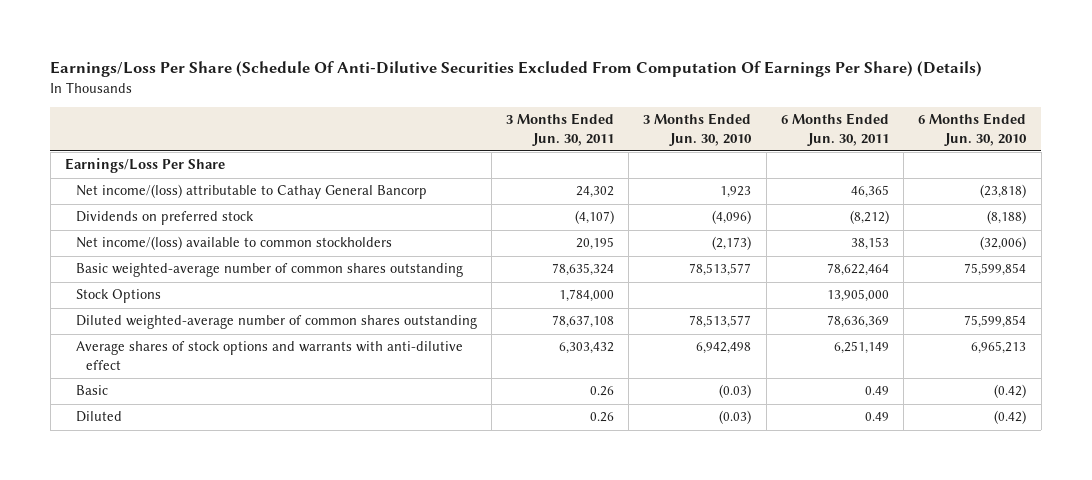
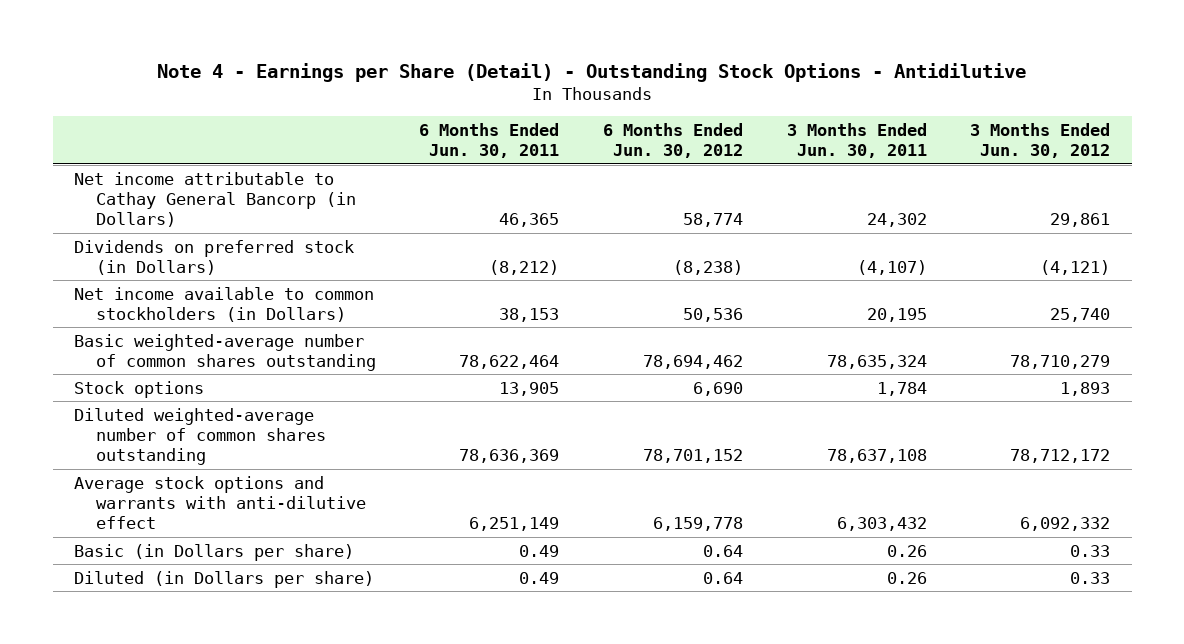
[50,60,983,77] Earnings/Loss Per Share (Schedule Of Anti-Dilutive Securities Excluded From Computation Of Earnings Per Share) (Details) -> [157,62,1027,82] Note 4 - Earnings per Share (Detail) - Outstanding Stock Options - Antidilutive
[643,113,753,146] 3 Months Ended Jun. 30, 2010 -> none
[918,113,1028,146] 6 Months Ended Jun. 30, 2010 -> none
none -> [602,122,743,158] 6 Months Ended Jun. 30, 2012
none -> [970,122,1111,158] 3 Months Ended Jun. 30, 2012
[65,158,226,174] Earnings/Loss Per Share -> none
[75,184,427,200] Net income/(loss) attributable to Cathay General Bancorp -> [74,171,356,227] Net income attributable to Cathay General Bancorp (in Dollars)
[75,211,254,226] Dividends on preferred stock -> [74,239,355,275] Dividends on preferred stock (in Dollars)
[75,236,392,251] Net income/(loss) available to common stockholders -> [74,286,375,322] Net income available to common stockholders (in Dollars)
[75,289,161,304] Stock Options -> [74,380,205,398] Stock options
[559,289,615,303] 1,784,000 -> [876,381,927,396] 1,784
[826,289,889,303] 13,905,000 -> [499,381,560,396] 13,905
[75,341,463,370] Average shares of stock options and warrants with anti-dilutive effect -> [74,475,366,529] Average stock options and warrants with anti-dilutive effect
[75,385,108,396] Basic -> [74,543,355,561] Basic (in Dollars per share)
[75,411,122,423] Diluted -> [74,570,375,588] Diluted (in Dollars per share)

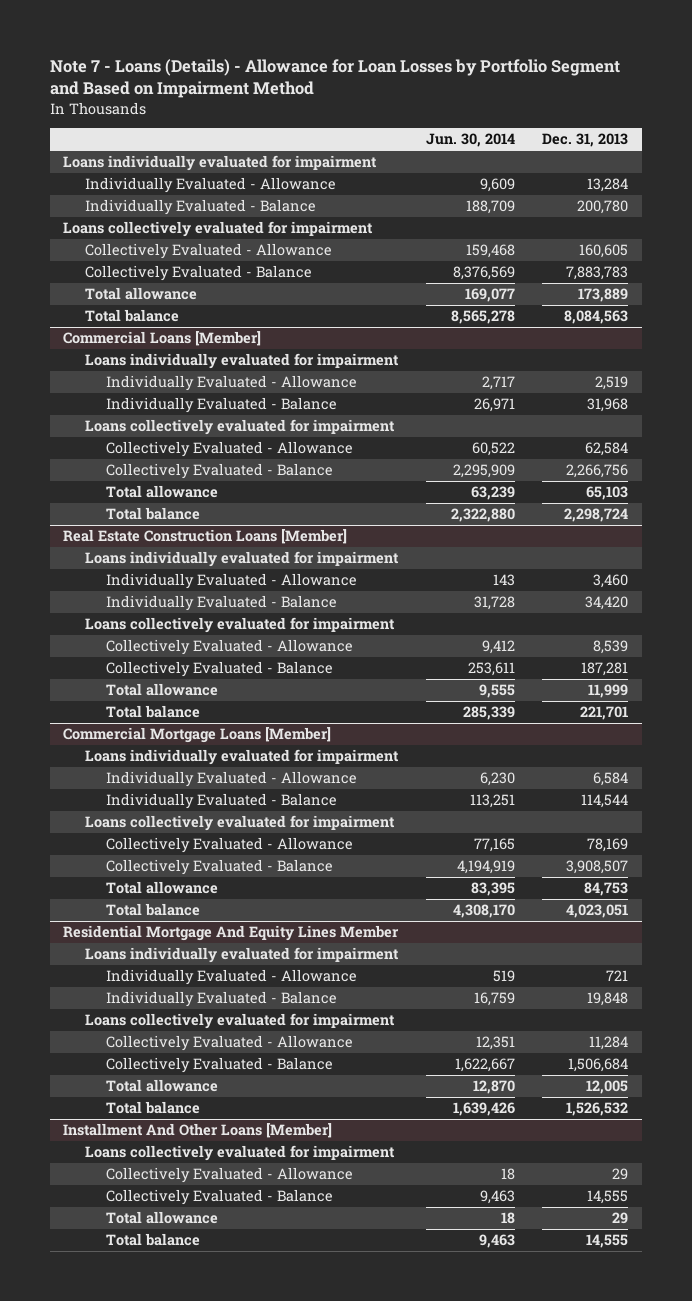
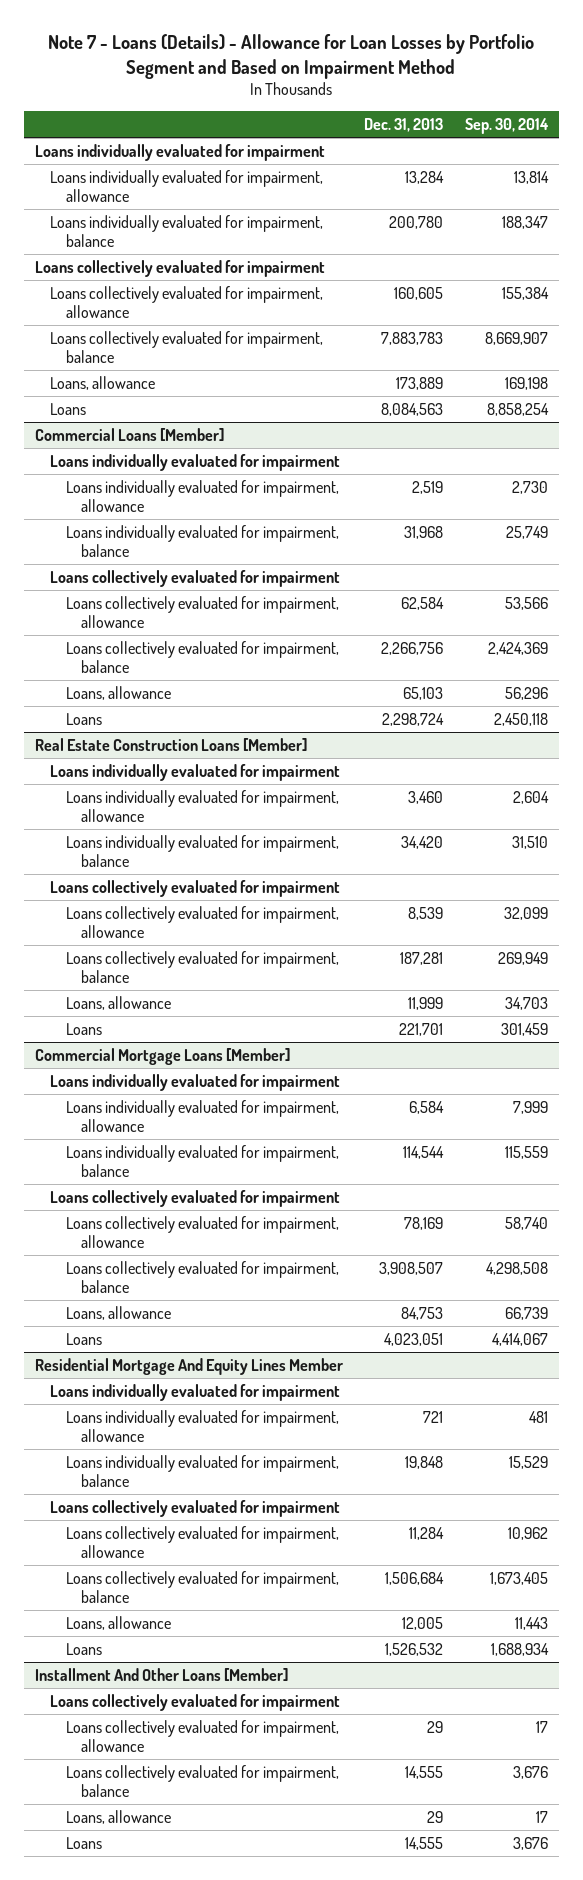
[425,133,515,148] Jun. 30, 2014 -> none
none -> [465,118,550,135] Sep. 30, 2014
[84,177,336,194] Individually Evaluated - Allowance -> [50,169,324,202] Loans individually evaluated for impairment, allowance
[84,199,316,216] Individually Evaluated - Balance -> [50,214,324,247] Loans individually evaluated for impairment, balance
[84,243,332,260] Collectively Evaluated - Allowance -> [50,285,324,318] Loans collectively evaluated for impairment, allowance
[84,265,312,282] Collectively Evaluated - Balance -> [50,330,324,363] Loans collectively evaluated for impairment, balance
[84,287,197,301] Total allowance -> [50,375,156,390] Loans, allowance
[84,309,179,323] Total balance -> [50,402,87,415] Loans
[106,375,358,392] Individually Evaluated - Allowance -> [65,479,339,512] Loans individually evaluated for impairment, allowance
[106,397,338,414] Individually Evaluated - Balance -> [65,524,339,557] Loans individually evaluated for impairment, balance
[106,441,354,458] Collectively Evaluated - Allowance -> [65,595,339,628] Loans collectively evaluated for impairment, allowance
[106,463,334,480] Collectively Evaluated - Balance -> [65,640,339,673] Loans collectively evaluated for impairment, balance
[106,485,219,499] Total allowance -> [65,685,171,700] Loans, allowance
[106,507,201,521] Total balance -> [65,712,102,725] Loans
[106,573,358,590] Individually Evaluated - Allowance -> [65,789,339,822] Loans individually evaluated for impairment, allowance
[106,595,338,612] Individually Evaluated - Balance -> [65,834,339,867] Loans individually evaluated for impairment, balance
[106,639,354,656] Collectively Evaluated - Allowance -> [65,905,339,938] Loans collectively evaluated for impairment, allowance
[106,661,334,678] Collectively Evaluated - Balance -> [65,950,339,983] Loans collectively evaluated for impairment, balance
[106,683,219,697] Total allowance -> [65,995,171,1010] Loans, allowance
[106,705,201,719] Total balance -> [65,1022,102,1035] Loans
[106,771,358,788] Individually Evaluated - Allowance -> [65,1099,339,1132] Loans individually evaluated for impairment, allowance
[106,793,338,810] Individually Evaluated - Balance -> [65,1144,339,1177] Loans individually evaluated for impairment, balance
[106,837,354,854] Collectively Evaluated - Allowance -> [65,1215,339,1248] Loans collectively evaluated for impairment, allowance
[106,859,334,876] Collectively Evaluated - Balance -> [65,1260,339,1293] Loans collectively evaluated for impairment, balance
[106,881,219,895] Total allowance -> [65,1305,171,1320] Loans, allowance
[106,903,201,917] Total balance -> [65,1332,102,1345] Loans
[106,969,358,986] Individually Evaluated - Allowance -> [65,1409,339,1442] Loans individually evaluated for impairment, allowance
[106,991,338,1008] Individually Evaluated - Balance -> [65,1454,339,1487] Loans individually evaluated for impairment, balance
[106,1035,354,1052] Collectively Evaluated - Allowance -> [65,1525,339,1558] Loans collectively evaluated for impairment, allowance
[106,1057,334,1074] Collectively Evaluated - Balance -> [65,1570,339,1603] Loans collectively evaluated for impairment, balance
[106,1079,219,1093] Total allowance -> [65,1615,171,1630] Loans, allowance
[106,1101,201,1115] Total balance -> [65,1642,102,1655] Loans
[106,1167,354,1184] Collectively Evaluated - Allowance -> [65,1719,339,1752] Loans collectively evaluated for impairment, allowance
[106,1189,334,1206] Collectively Evaluated - Balance -> [65,1764,339,1797] Loans collectively evaluated for impairment, balance
[106,1211,219,1225] Total allowance -> [65,1809,171,1824] Loans, allowance
[106,1233,201,1247] Total balance -> [65,1836,102,1849] Loans

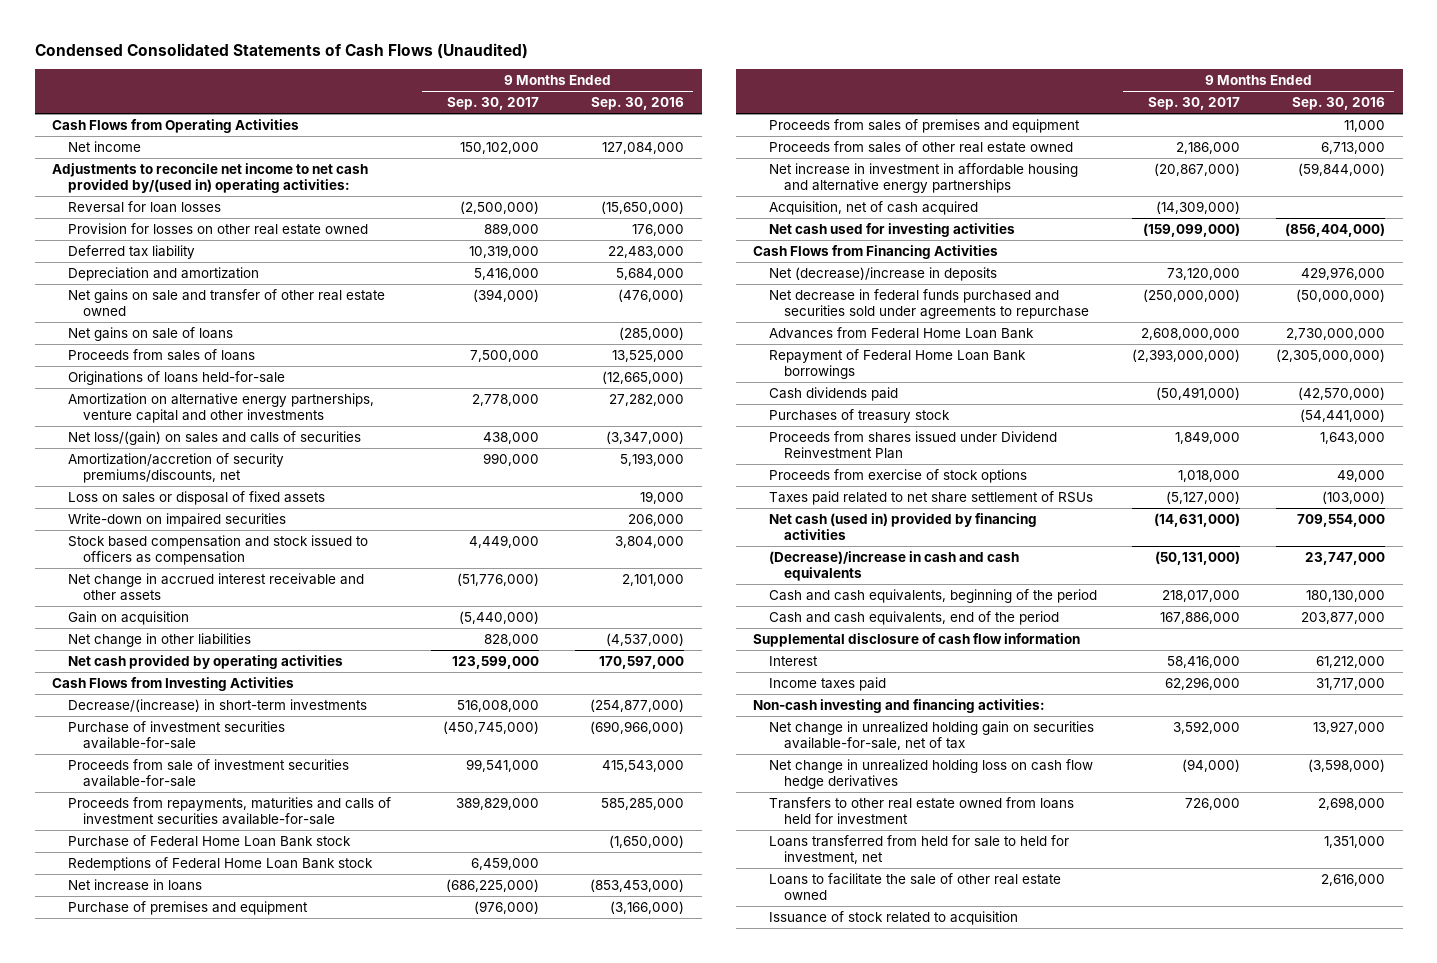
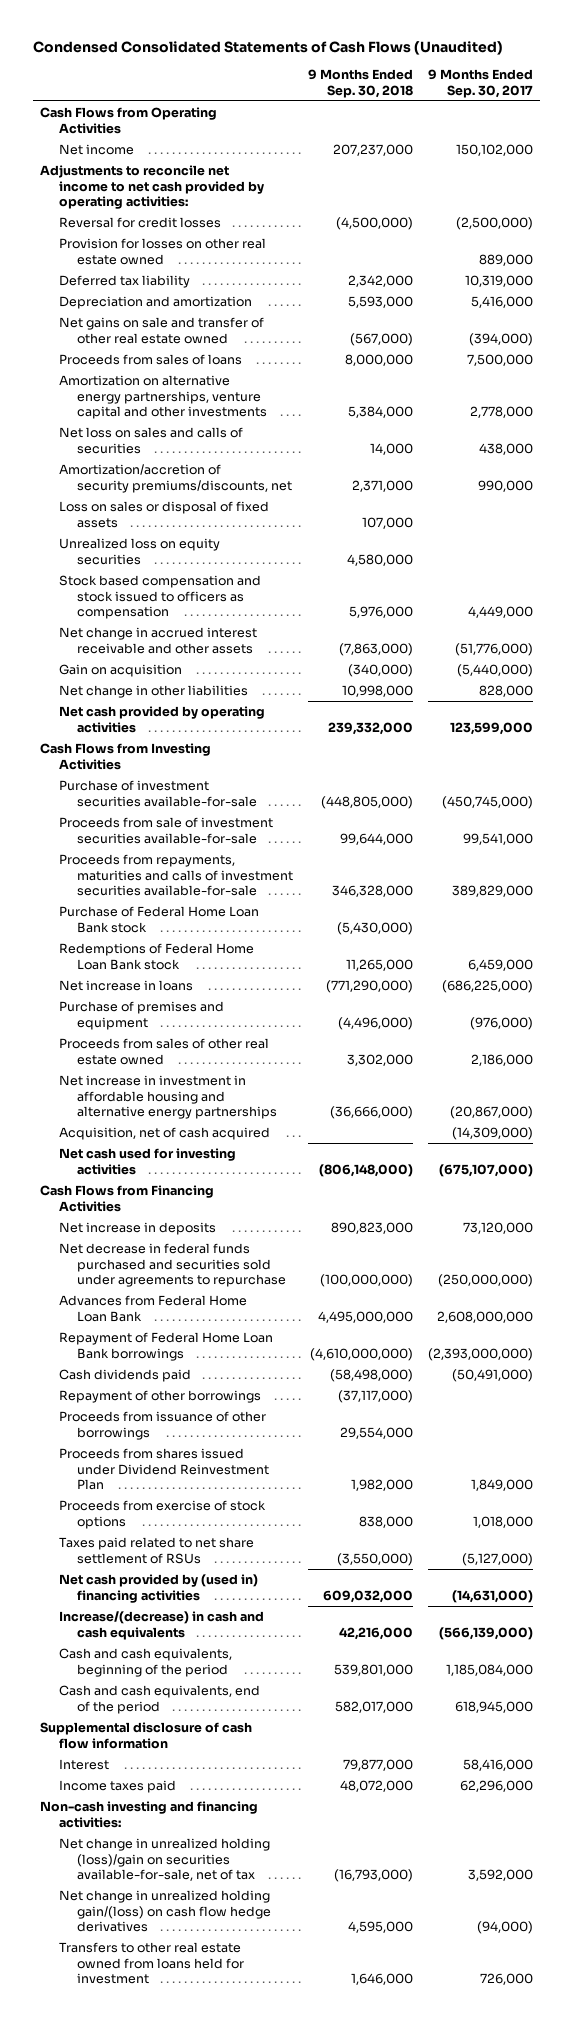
[590,97,684,111] Sep. 30, 2016 -> none
none -> [308,69,414,98] 9 Months Ended Sep. 30, 2018
[52,163,369,194] Adjustments to reconcile net income to net cash provided by/(used in) operating activities: -> [39,164,264,210] Adjustments to reconcile net income to net cash provided by operating activities:
[67,201,221,214] Reversal for loan losses -> [58,216,221,228] Reversal for credit losses
[67,327,233,342] Net gains on sale of loans -> none
[67,371,285,386] Originations of loans held-for-sale -> none
[67,431,361,446] Net loss/(gain) on sales and calls of securities -> [58,426,243,454] Net loss on sales and calls of securities
[67,513,286,528] Write-down on impaired securities -> none
none -> [58,537,220,565] Unrealized loss on equity securities
[67,699,367,713] Decrease/(increase) in short-term investments -> none
[768,119,1080,134] Proceeds from sales of premises and equipment -> none
[1143,223,1241,238] (159,099,000) -> [438,1163,533,1177] (675,107,000)
[768,267,997,282] Net (decrease)/increase in deposits -> [58,1221,216,1235] Net increase in deposits
[768,409,950,424] Purchases of treasury stock -> none
none -> [58,1389,261,1403] Repayment of other borrowings
none -> [58,1410,266,1440] Proceeds from issuance of other borrowings
[768,513,1037,541] Net cash (used in) provided by financing activities -> [58,1573,258,1603] Net cash provided by (used in) financing activities
[768,551,1019,582] (Decrease)/increase in cash and cash equivalents -> [58,1610,264,1640] Increase/(decrease) in cash and cash equivalents
[1155,551,1241,566] (50,131,000) -> [438,1626,533,1640] (566,139,000)
[1162,590,1241,603] 218,017,000 -> [445,1663,533,1676] 1,185,084,000
[1160,612,1241,625] 167,886,000 -> [454,1700,533,1713] 618,945,000
[768,721,1094,751] Net change in unrealized holding gain on securities available-for-sale, net of tax -> [58,1837,270,1882] Net change in unrealized holding (loss)/gain on securities available-for-sale, net of tax
[768,759,1093,790] Net change in unrealized holding loss on cash flow hedge derivatives -> [58,1889,272,1933] Net change in unrealized holding gain/(loss) on cash flow hedge derivatives
[768,835,1069,865] Loans transferred from held for sale to held for investment, net -> none
[768,873,1061,901] Loans to facilitate the sale of other real estate owned -> none
[768,911,1018,926] Issuance of stock related to acquisition -> none

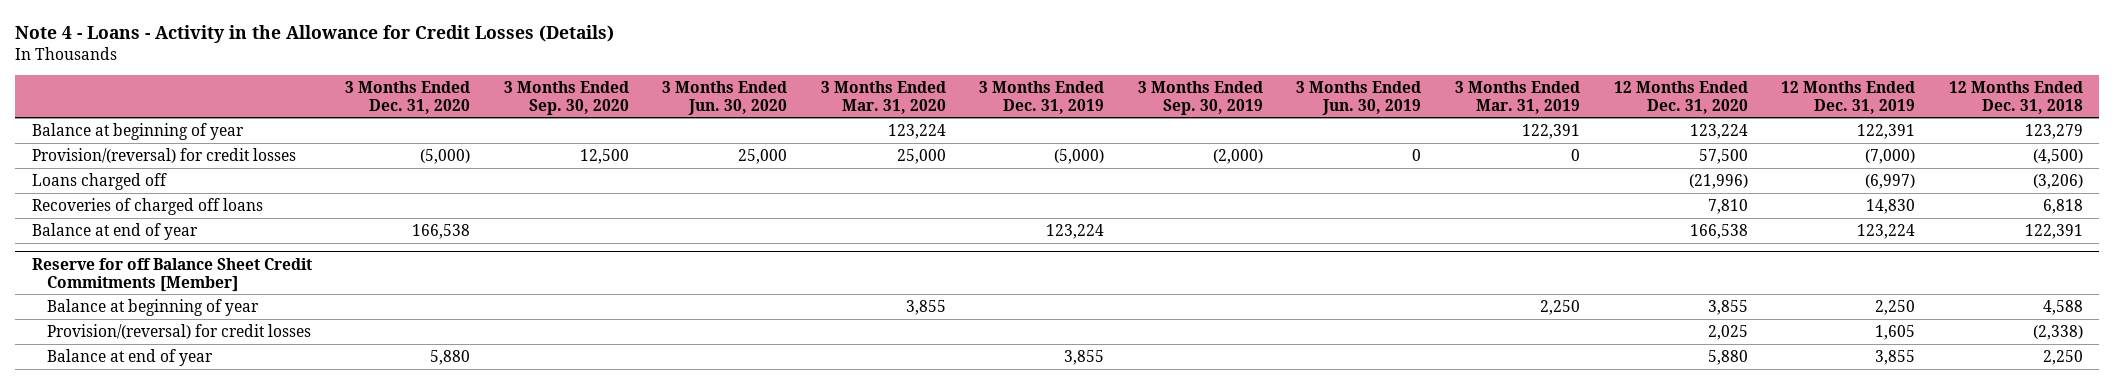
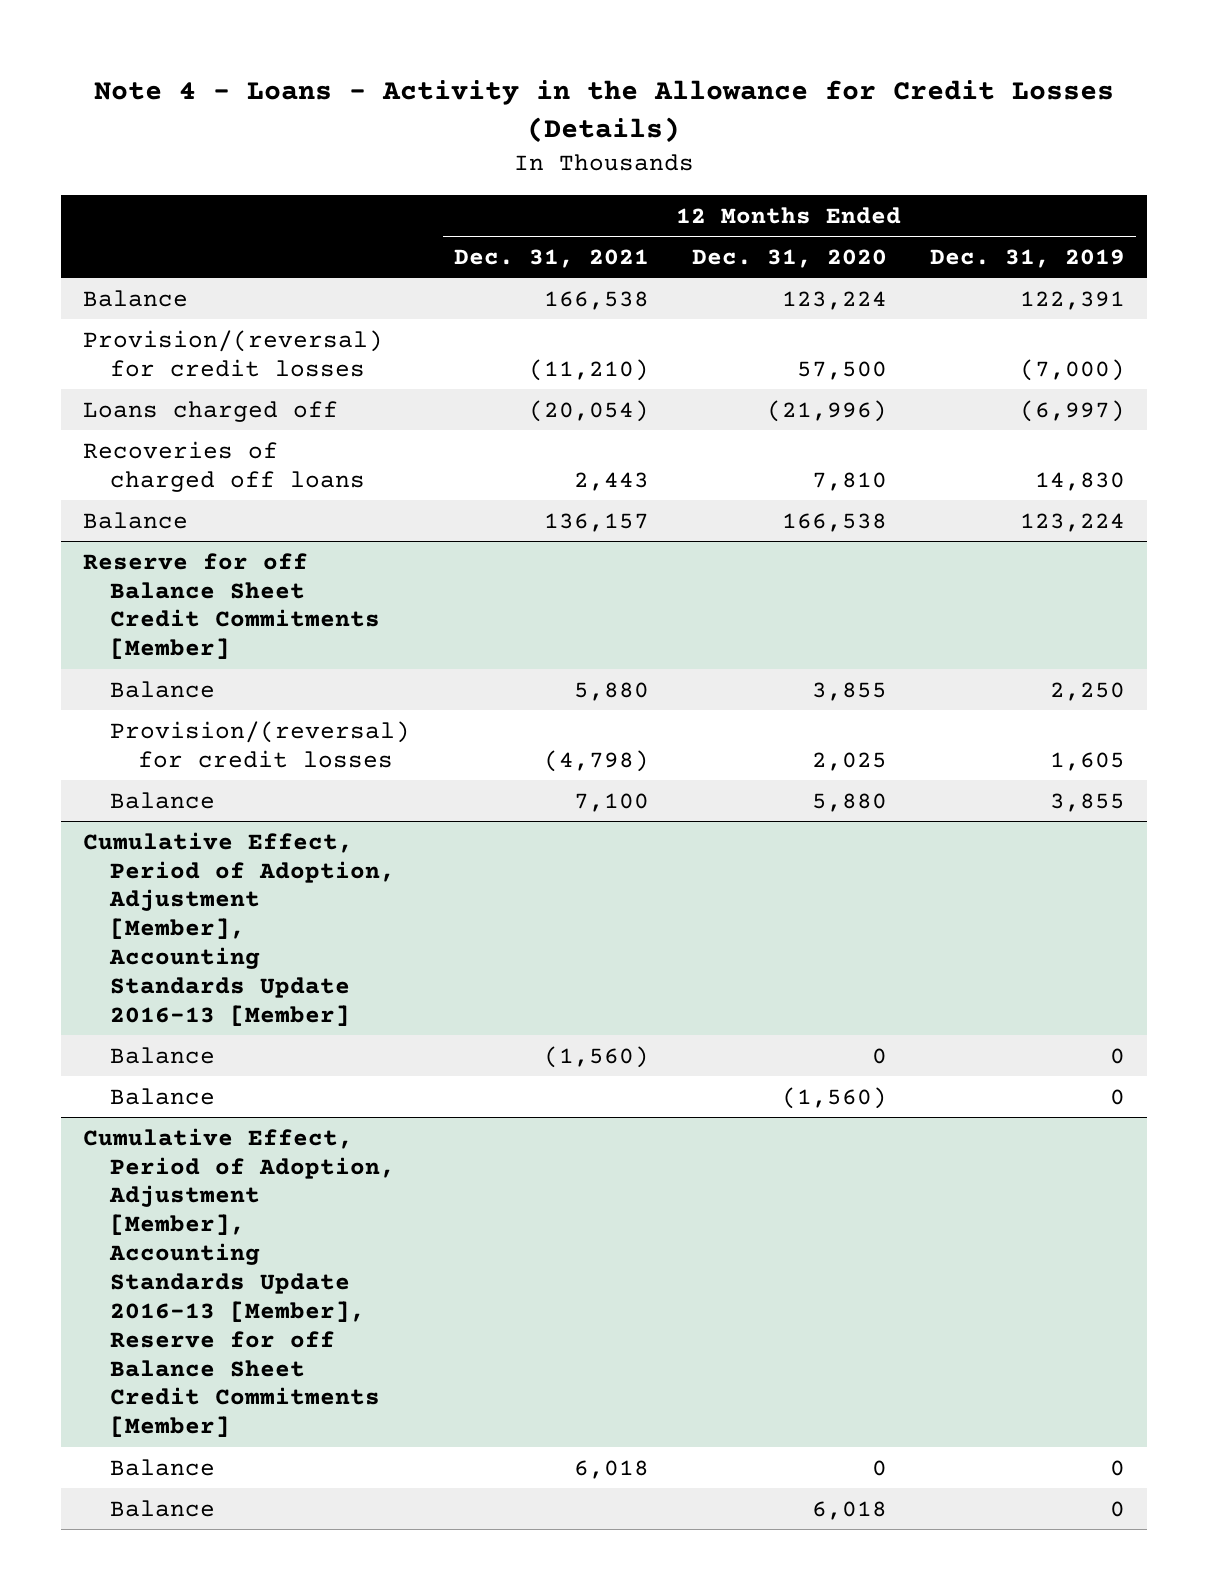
[345,80,471,114] 3 Months Ended Dec. 31, 2020 -> none
[503,80,629,115] 3 Months Ended Sep. 30, 2020 -> none
[662,80,788,115] 3 Months Ended Jun. 30, 2020 -> none
[820,80,946,114] 3 Months Ended Mar. 31, 2020 -> none
[979,80,1105,114] 3 Months Ended Dec. 31, 2019 -> none
[1137,80,1263,115] 3 Months Ended Sep. 30, 2019 -> none
[1296,80,1422,115] 3 Months Ended Jun. 30, 2019 -> none
[1454,80,1580,114] 3 Months Ended Mar. 31, 2019 -> none
[1948,80,2083,114] 12 Months Ended Dec. 31, 2018 -> none
none -> [453,248,649,268] Dec. 31, 2021
[31,122,244,140] Balance at beginning of year -> [82,289,188,307] Balance
[31,222,198,240] Balance at end of year -> [82,511,188,529] Balance
[47,298,260,316] Balance at beginning of year -> [110,680,216,698] Balance
[47,348,214,366] Balance at end of year -> [110,791,216,809] Balance
none -> [82,831,396,1026] Cumulative Effect, Period of Adoption, Adjustment [Member], Accounting Standards Update 2016-13 [Member]
none -> [110,1046,216,1064] Balance
none -> [110,1087,216,1105] Balance
none -> [82,1127,396,1438] Cumulative Effect, Period of Adoption, Adjustment [Member], Accounting Standards Update 2016-13 [Member], Reserve for off Balance Sheet Credit Commitments [Member]
none -> [110,1458,216,1476] Balance
none -> [110,1499,216,1517] Balance

